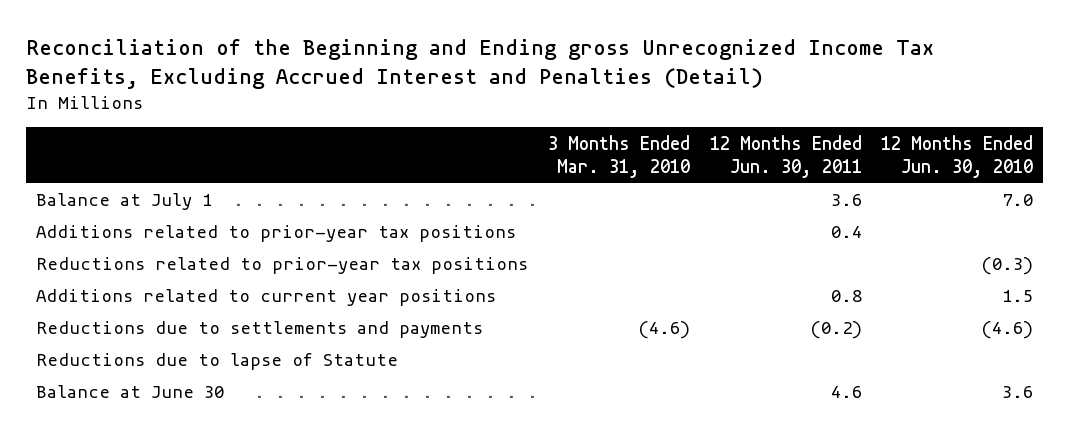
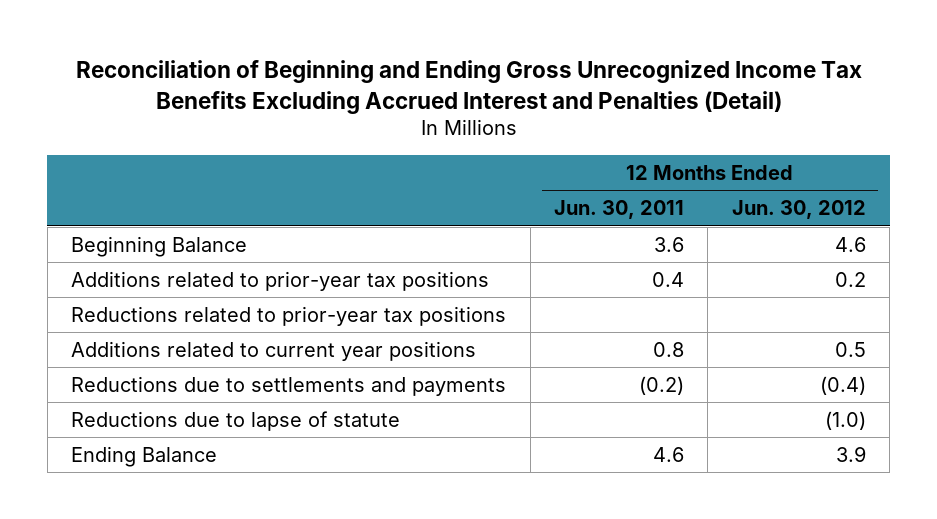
[25,38,934,89] Reconciliation of the Beginning and Ending gross Unrecognized Income Tax Benefits, Excluding Accrued Interest and Penalties (Detail) -> [75,60,862,114] Reconciliation of Beginning and Ending Gross Unrecognized Income Tax Benefits Excluding Accrued Interest and Penalties (Detail)
[547,134,690,179] 3 Months Ended Mar. 31, 2010 -> none
[881,134,1034,179] 12 Months Ended Jun. 30, 2010 -> none
none -> [731,200,866,220] Jun. 30, 2012
[35,193,212,211] Balance at July 1 -> [71,235,248,257] Beginning Balance
[35,353,398,371] Reductions due to lapse of Statute -> [71,410,401,431] Reductions due to lapse of statute
[35,385,224,399] Balance at June 30 -> [71,445,218,467] Ending Balance

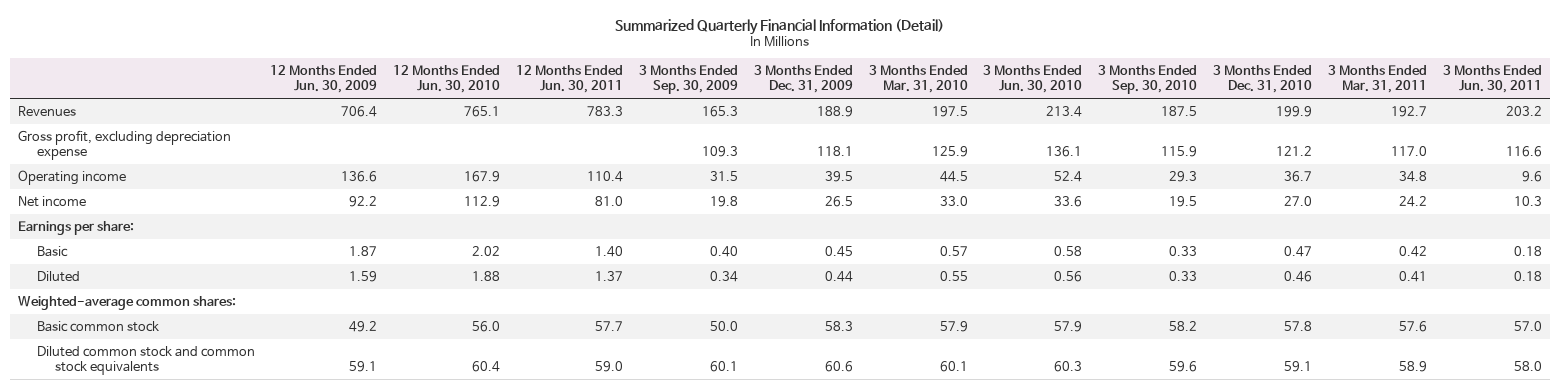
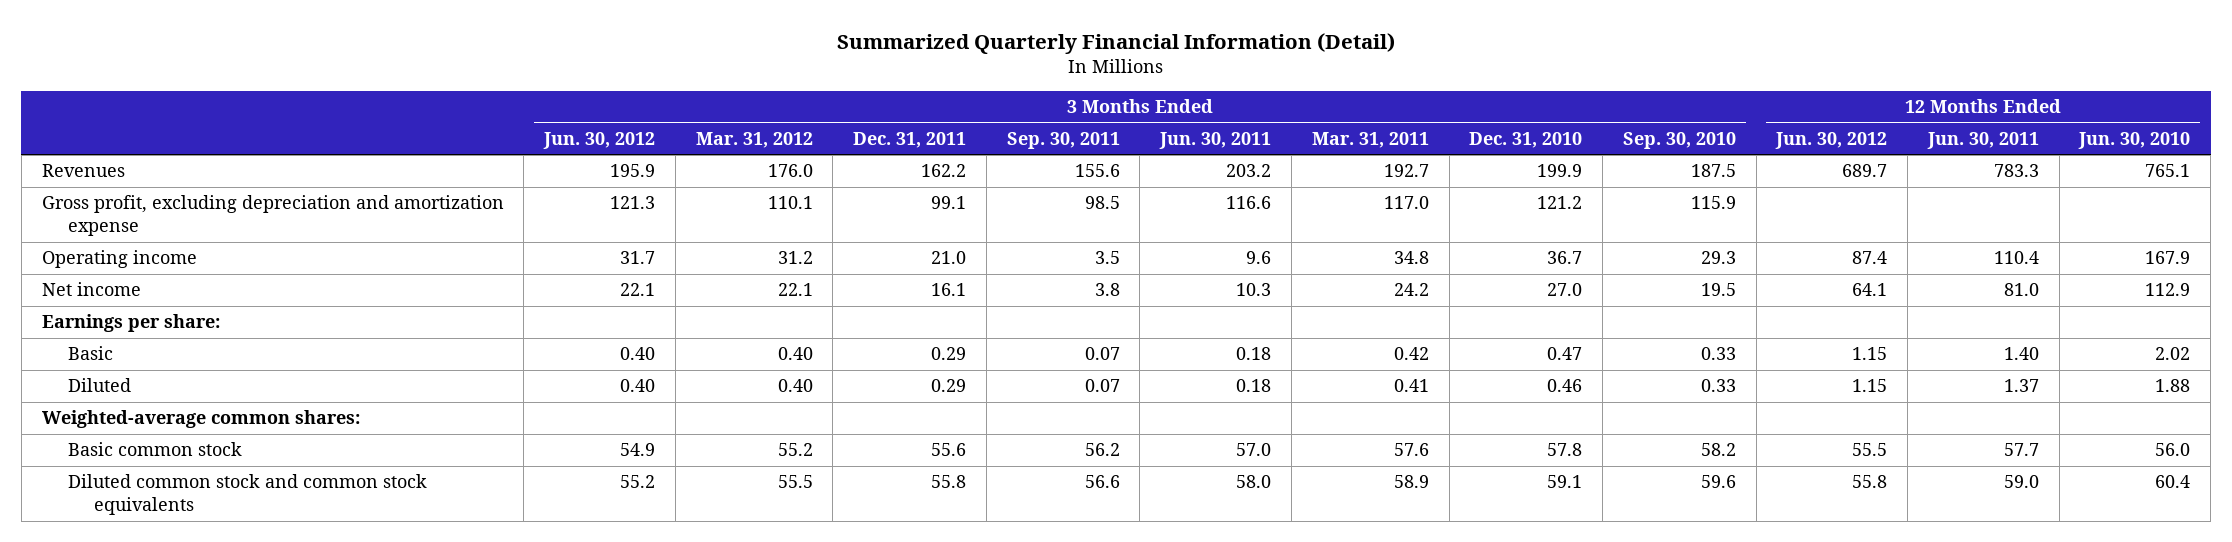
[270,65,378,94] 12 Months Ended Jun. 30, 2009 -> none
[638,65,738,95] 3 Months Ended Sep. 30, 2009 -> none
[753,65,853,94] 3 Months Ended Dec. 31, 2009 -> none
[868,65,968,94] 3 Months Ended Mar. 31, 2010 -> none
[983,65,1083,94] 3 Months Ended Jun. 30, 2010 -> none
none -> [543,132,656,150] Jun. 30, 2012
none -> [695,132,813,149] Mar. 31, 2012
none -> [853,132,967,149] Dec. 31, 2011
none -> [1006,132,1120,150] Sep. 30, 2011
none -> [1775,132,1888,150] Jun. 30, 2012
[18,129,232,160] Gross profit, excluding depreciation expense -> [41,195,504,237] Gross profit, excluding depreciation and amortization expense

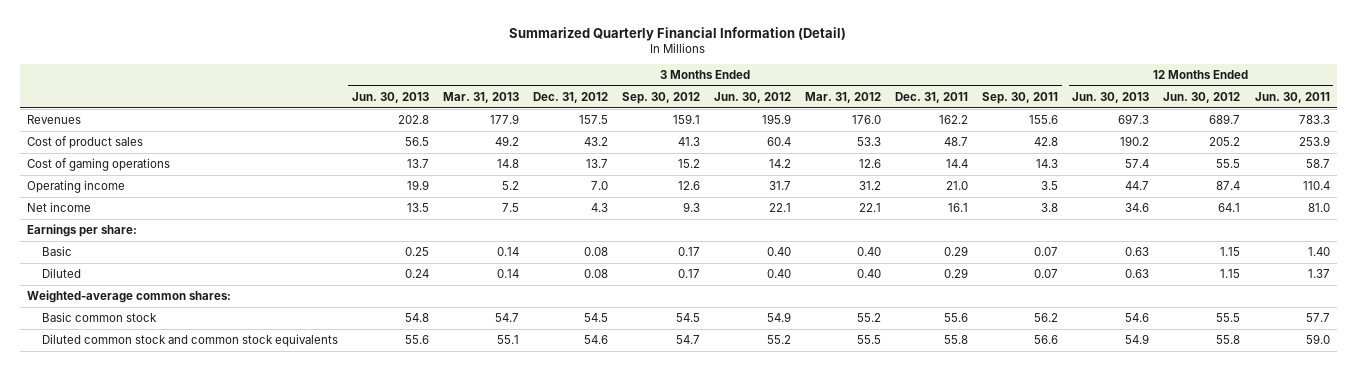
[1159,132,1272,150] Jun. 30, 2011 -> none
[1311,132,1429,149] Mar. 31, 2011 -> none
[1469,132,1583,149] Dec. 31, 2010 -> none
[1622,132,1736,150] Sep. 30, 2010 -> none
[2078,132,2191,150] Jun. 30, 2010 -> none
none -> [351,91,429,103] Jun. 30, 2013
none -> [443,91,520,103] Mar. 31, 2013
none -> [533,91,609,103] Dec. 31, 2012
none -> [622,91,701,104] Sep. 30, 2012
none -> [1072,91,1150,103] Jun. 30, 2013
[41,195,504,237] Gross profit, excluding depreciation and amortization expense -> none
none -> [27,135,144,149] Cost of product sales
none -> [27,157,171,171] Cost of gaming operations

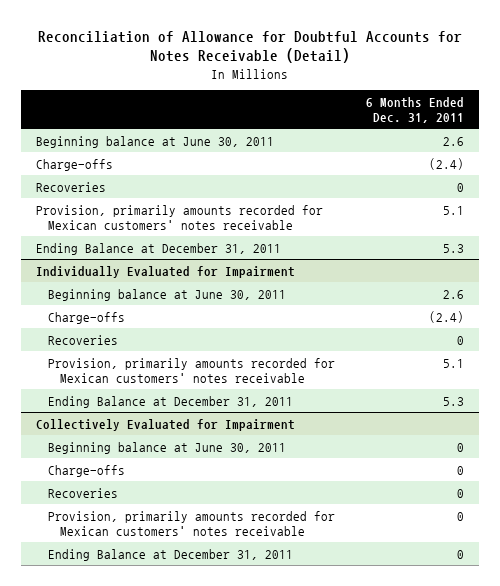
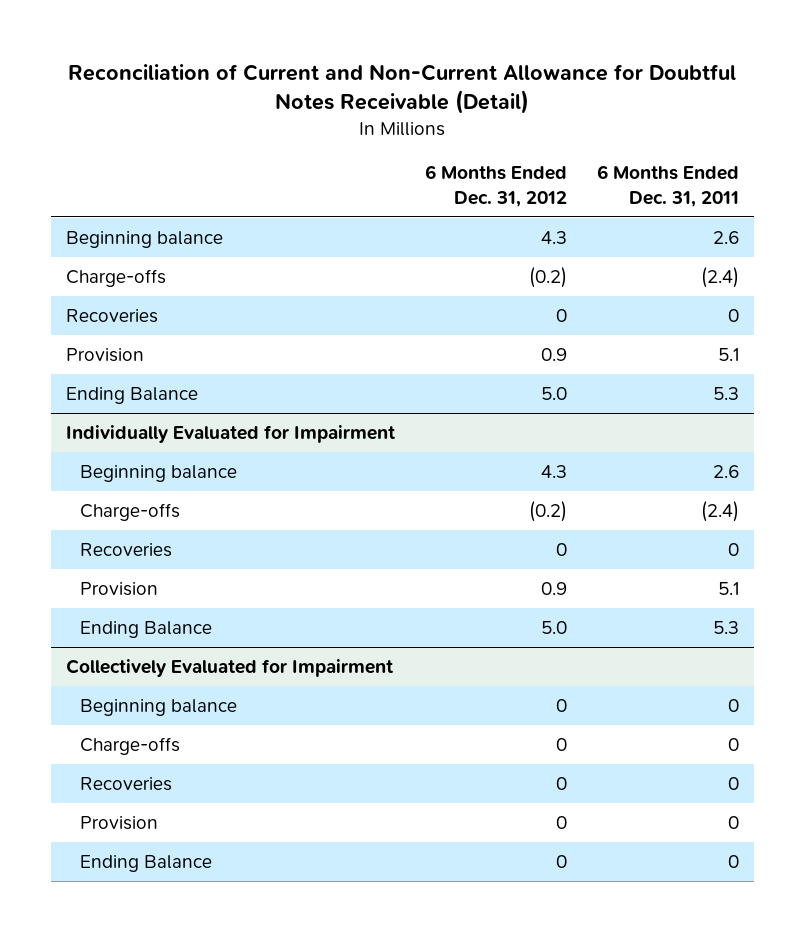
[37,30,462,64] Reconciliation of Allowance for Doubtful Accounts for Notes Receivable (Detail) -> [68,63,737,115] Reconciliation of Current and Non-Current Allowance for Doubtful Notes Receivable (Detail)
none -> [424,165,567,207] 6 Months Ended Dec. 31, 2012
[36,135,275,148] Beginning balance at June 30, 2011 -> none
none -> [65,230,223,248] Beginning balance
[36,242,282,255] Ending Balance at December 31, 2011 -> none
[36,204,324,230] Provision, primarily amounts recorded for Mexican customers' notes receivable -> [65,347,144,362] Provision
none -> [65,386,198,404] Ending Balance
[48,288,287,301] Beginning balance at June 30, 2011 -> none
none -> [80,464,238,482] Beginning balance
[48,395,294,408] Ending Balance at December 31, 2011 -> none
[48,357,336,383] Provision, primarily amounts recorded for Mexican customers' notes receivable -> [80,581,159,596] Provision
none -> [80,620,213,638] Ending Balance
[48,441,287,454] Beginning balance at June 30, 2011 -> none
none -> [80,698,238,716] Beginning balance
[48,548,294,561] Ending Balance at December 31, 2011 -> none
[48,510,336,536] Provision, primarily amounts recorded for Mexican customers' notes receivable -> [80,815,159,830] Provision
none -> [80,854,213,872] Ending Balance

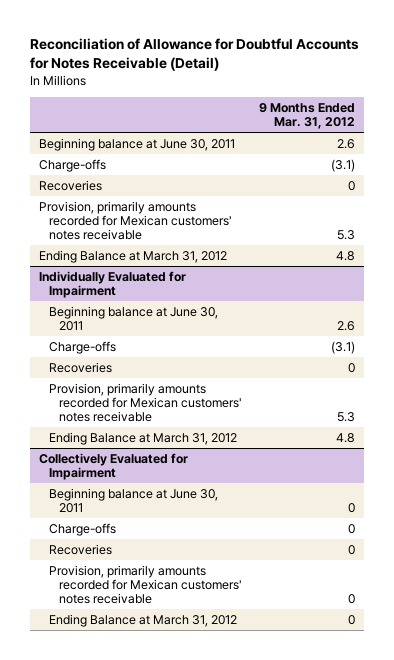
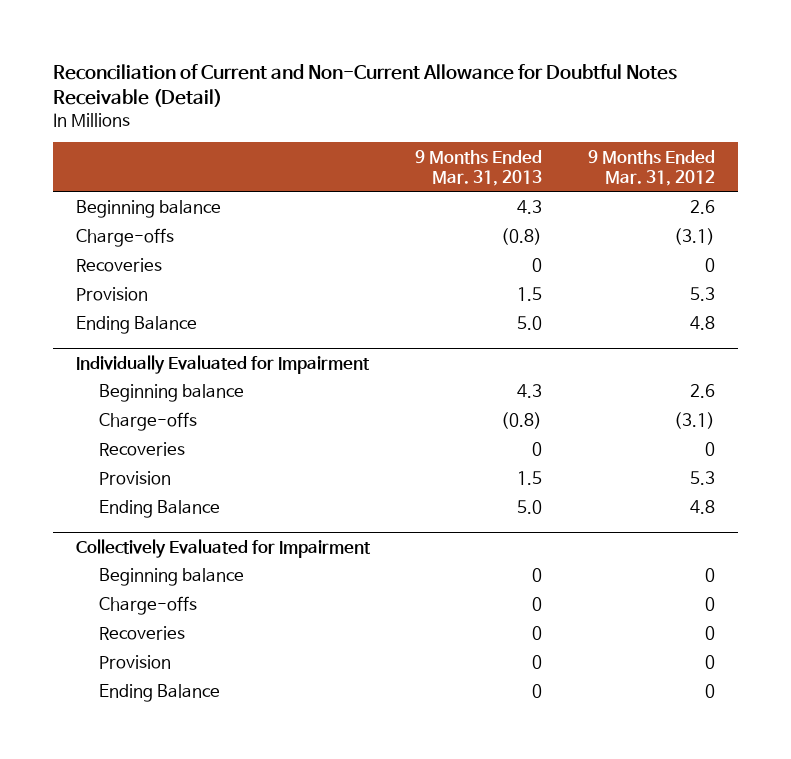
[30,38,360,72] Reconciliation of Allowance for Doubtful Accounts for Notes Receivable (Detail) -> [53,63,678,107] Reconciliation of Current and Non-Current Allowance for Doubtful Notes Receivable (Detail)
none -> [415,149,543,187] 9 Months Ended Mar. 31, 2013
[38,137,235,151] Beginning balance at June 30, 2011 -> none
none -> [75,200,221,219] Beginning balance
[38,249,227,263] Ending Balance at March 31, 2012 -> none
[38,200,232,241] Provision, primarily amounts recorded for Mexican customers' notes receivable -> [75,287,148,302] Provision
none -> [75,316,197,335] Ending Balance
[48,305,218,331] Beginning balance at June 30, 2011 -> none
none -> [99,384,245,403] Beginning balance
[48,431,237,445] Ending Balance at March 31, 2012 -> none
[48,382,243,423] Provision, primarily amounts recorded for Mexican customers' notes receivable -> [99,471,172,486] Provision
none -> [99,500,221,519] Ending Balance
[48,487,218,513] Beginning balance at June 30, 2011 -> none
none -> [99,568,245,587] Beginning balance
[48,613,237,627] Ending Balance at March 31, 2012 -> none
[48,564,243,605] Provision, primarily amounts recorded for Mexican customers' notes receivable -> [99,655,172,670] Provision
none -> [99,684,221,703] Ending Balance

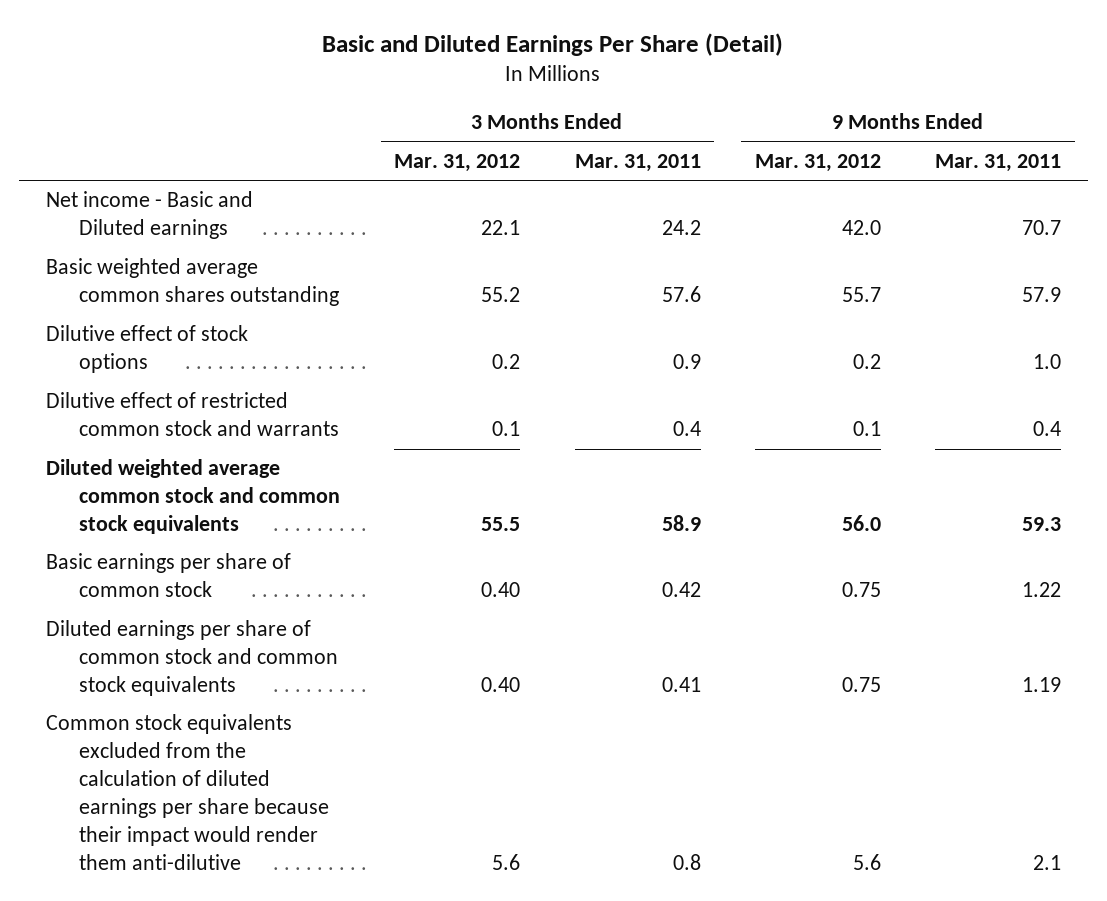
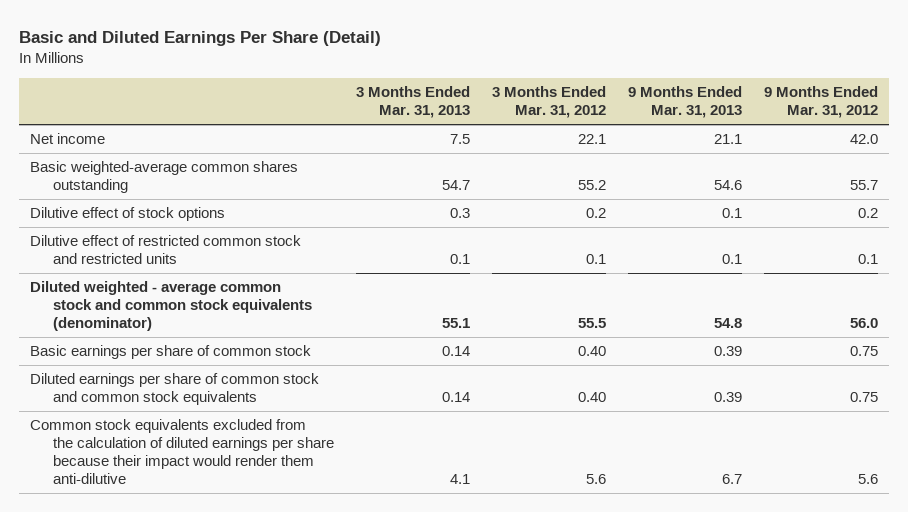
[574,153,701,172] Mar. 31, 2011 -> none
[934,153,1061,172] Mar. 31, 2011 -> none
none -> [356,86,471,119] 3 Months Ended Mar. 31, 2013
none -> [628,86,743,119] 9 Months Ended Mar. 31, 2013
[45,191,253,240] Net income - Basic and Diluted earnings -> [30,133,106,145] Net income
[45,258,340,307] Basic weighted average common shares outstanding -> [30,161,299,194] Basic weighted-average common shares outstanding
[45,392,340,437] Dilutive effect of restricted common stock and warrants -> [30,235,302,265] Dilutive effect of restricted common stock and restricted units
[45,459,341,535] Diluted weighted average common stock and common stock equivalents -> [30,281,313,332] Diluted weighted - average common stock and common stock equivalents (denominator)

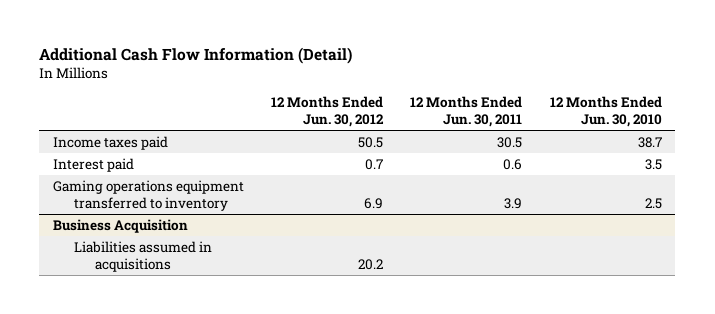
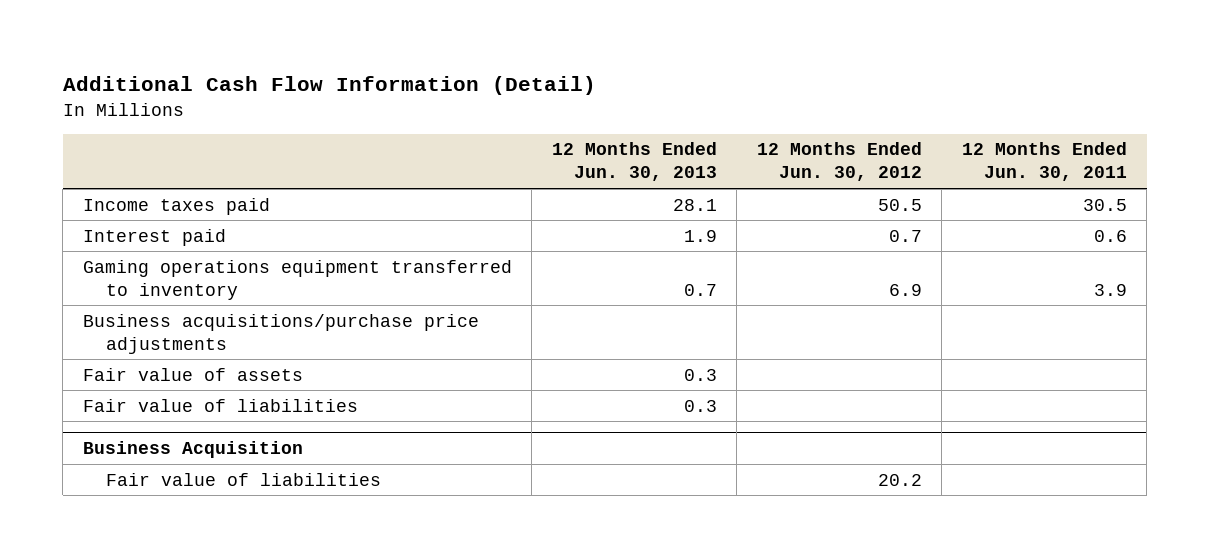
[549,96,662,127] 12 Months Ended Jun. 30, 2010 -> none
none -> [551,142,717,182] 12 Months Ended Jun. 30, 2013
none -> [82,313,479,354] Business acquisitions/purchase price adjustments
none -> [82,367,303,381] Fair value of assets
none -> [82,398,358,412] Fair value of liabilities
[74,241,213,272] Liabilities assumed in acquisitions -> [106,472,382,486] Fair value of liabilities

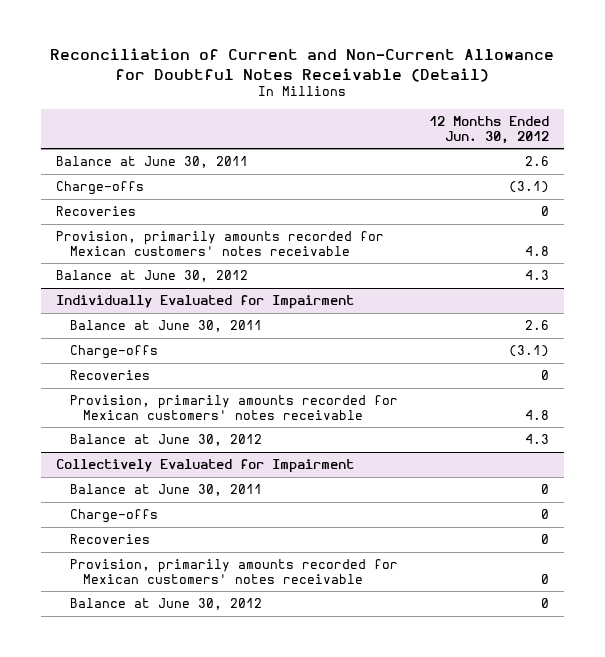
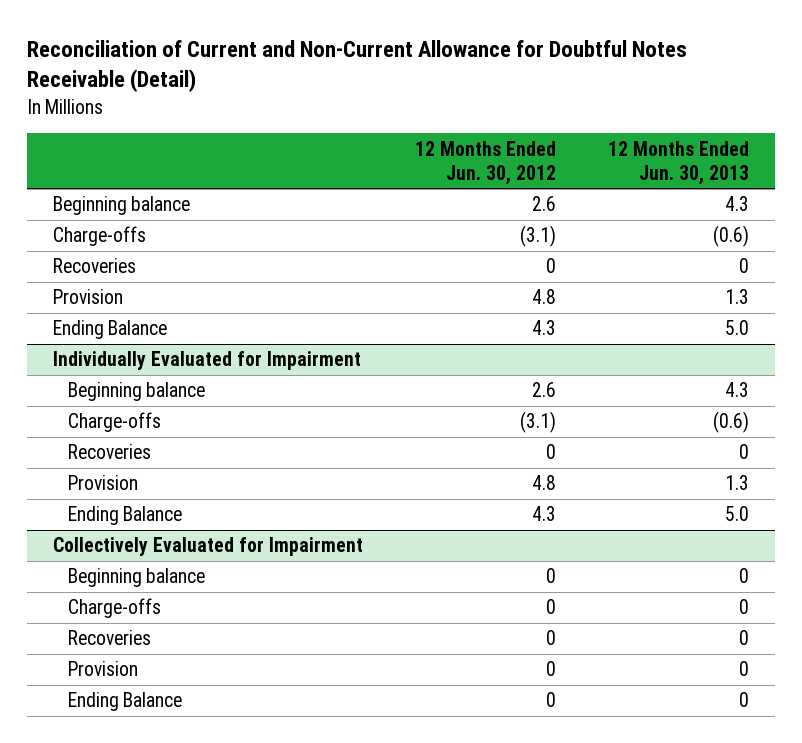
none -> [608,140,750,185] 12 Months Ended Jun. 30, 2013
[56,156,249,169] Balance at June 30, 2011 -> [52,196,190,216] Beginning balance
[56,231,385,256] Provision, primarily amounts recorded for Mexican customers' notes receivable -> [52,289,123,305] Provision
[56,270,249,283] Balance at June 30, 2012 -> [52,320,167,340] Ending Balance
[69,320,262,333] Balance at June 30, 2011 -> [68,382,206,402] Beginning balance
[69,395,398,420] Provision, primarily amounts recorded for Mexican customers' notes receivable -> [68,475,139,491] Provision
[69,434,262,447] Balance at June 30, 2012 -> [68,506,183,526] Ending Balance
[69,484,262,497] Balance at June 30, 2011 -> [68,568,206,588] Beginning balance
[69,559,398,584] Provision, primarily amounts recorded for Mexican customers' notes receivable -> [68,661,139,677] Provision
[69,598,262,611] Balance at June 30, 2012 -> [68,692,183,712] Ending Balance

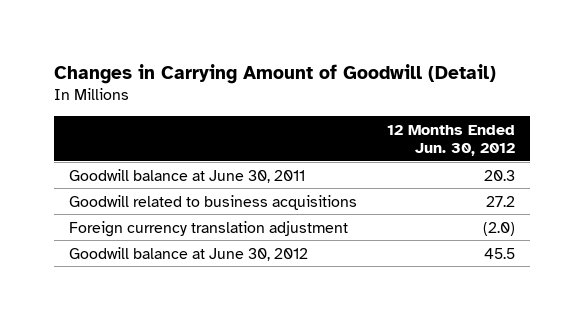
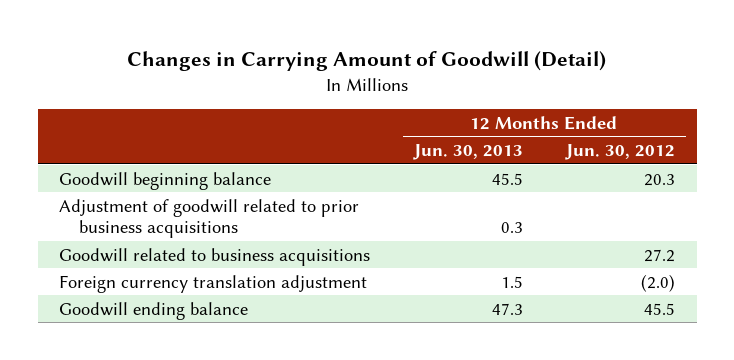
none -> [412,144,523,161] Jun. 30, 2013
[68,168,305,183] Goodwill balance at June 30, 2011 -> [59,171,272,190] Goodwill beginning balance
none -> [59,198,360,238] Adjustment of goodwill related to prior business acquisitions
[68,246,308,261] Goodwill balance at June 30, 2012 -> [59,301,249,320] Goodwill ending balance

